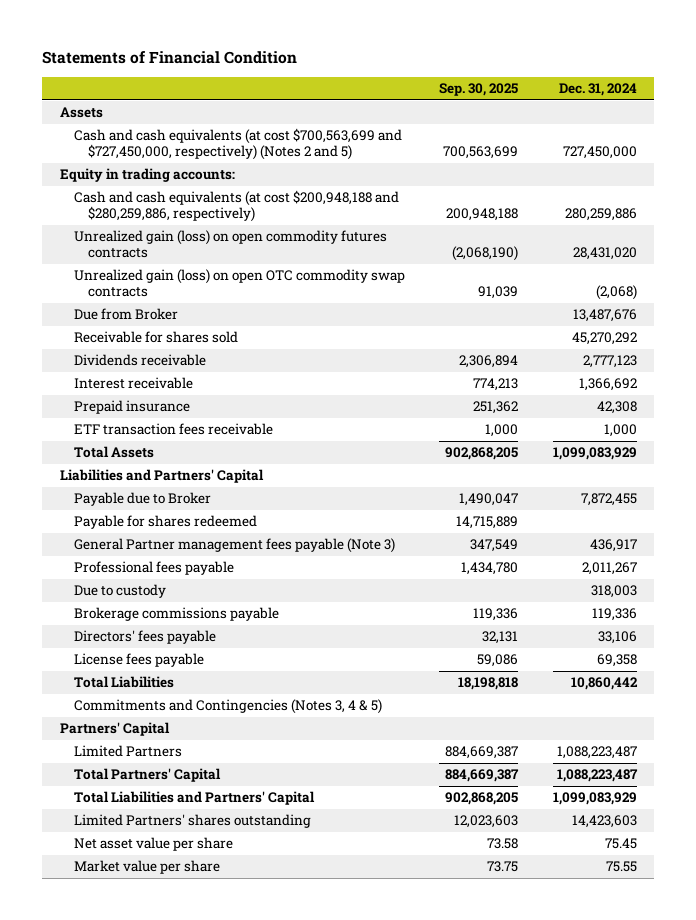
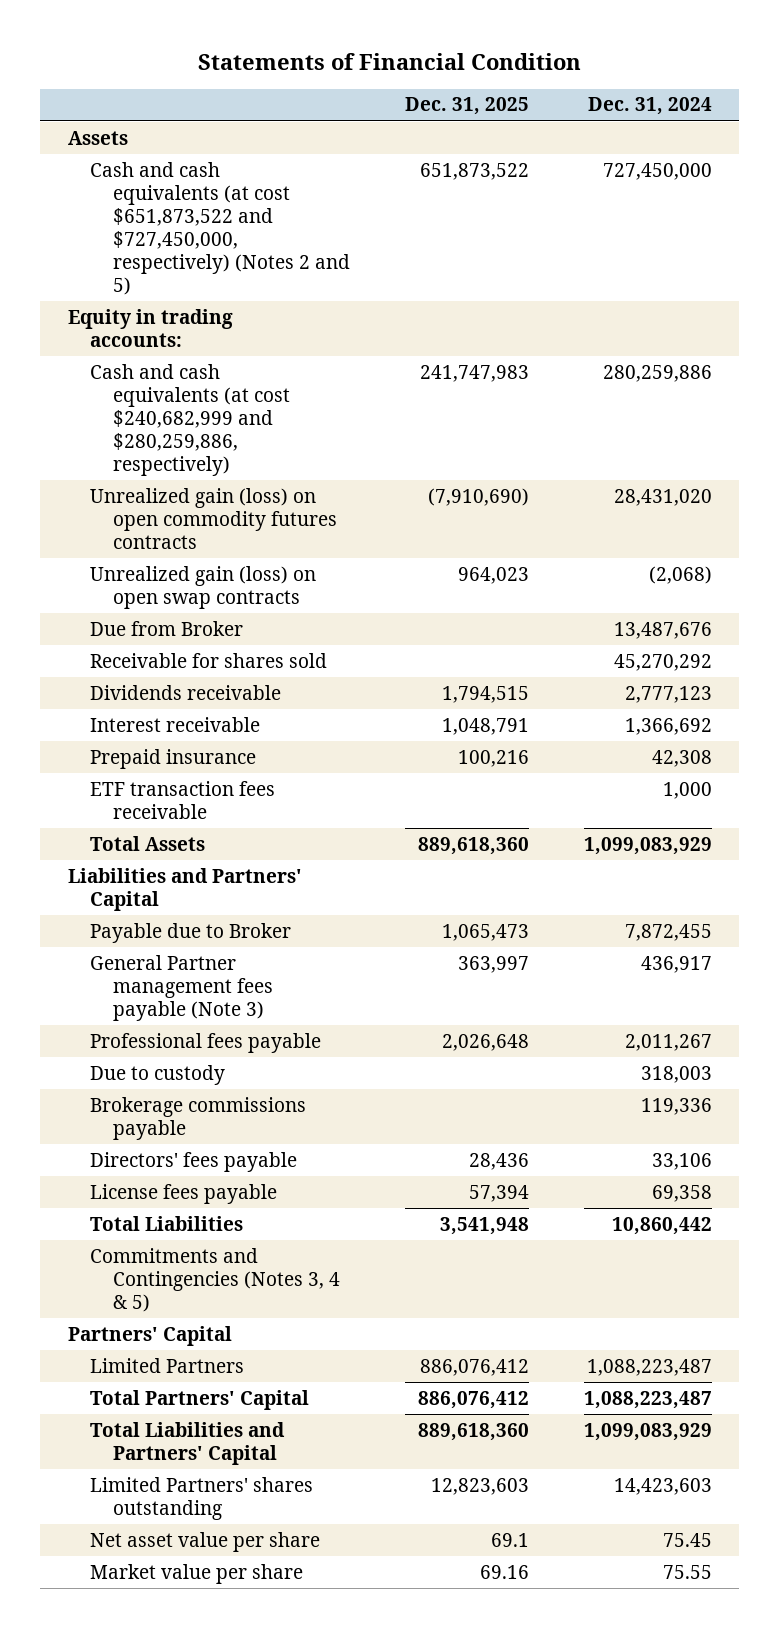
[439,82,519,96] Sep. 30, 2025 -> none
none -> [404,97,529,116] Dec. 31, 2025
[73,128,402,161] Cash and cash equivalents (at cost $700,563,699 and $727,450,000, respectively) (Notes 2 and 5) -> [90,161,351,295] Cash and cash equivalents (at cost $651,873,522 and $727,450,000, respectively) (Notes 2 and 5)
[73,190,399,223] Cash and cash equivalents (at cost $200,948,188 and $280,259,886, respectively) -> [90,363,291,476] Cash and cash equivalents (at cost $240,682,999 and $280,259,886, respectively)
[73,269,405,298] Unrealized gain (loss) on open OTC commodity swap contracts -> [90,565,317,609] Unrealized gain (loss) on open swap contracts
[73,515,257,530] Payable for shares redeemed -> none

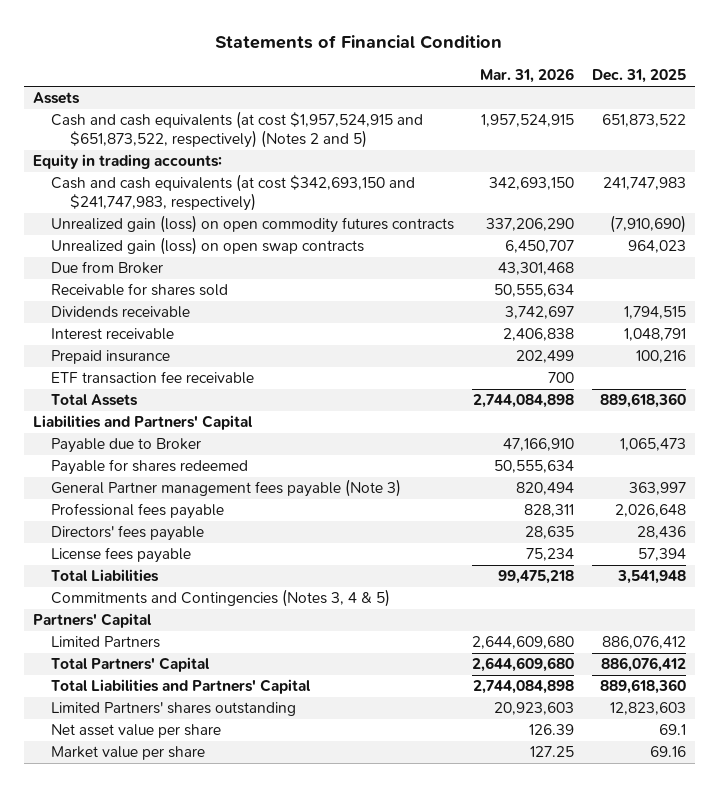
[587,97,712,116] Dec. 31, 2024 -> none
none -> [480,68,575,84] Mar. 31, 2026
[90,161,351,295] Cash and cash equivalents (at cost $651,873,522 and $727,450,000, respectively) (Notes 2 and 5) -> [51,111,424,148] Cash and cash equivalents (at cost $1,957,524,915 and $651,873,522, respectively) (Notes 2 and 5)
[90,363,291,476] Cash and cash equivalents (at cost $240,682,999 and $280,259,886, respectively) -> [51,174,416,211] Cash and cash equivalents (at cost $342,693,150 and $241,747,983, respectively)
[90,780,276,819] ETF transaction fees receivable -> [51,371,255,385] ETF transaction fee receivable
none -> [51,459,249,476] Payable for shares redeemed
[90,1064,226,1085] Due to custody -> none
[90,1096,307,1140] Brokerage commissions payable -> none

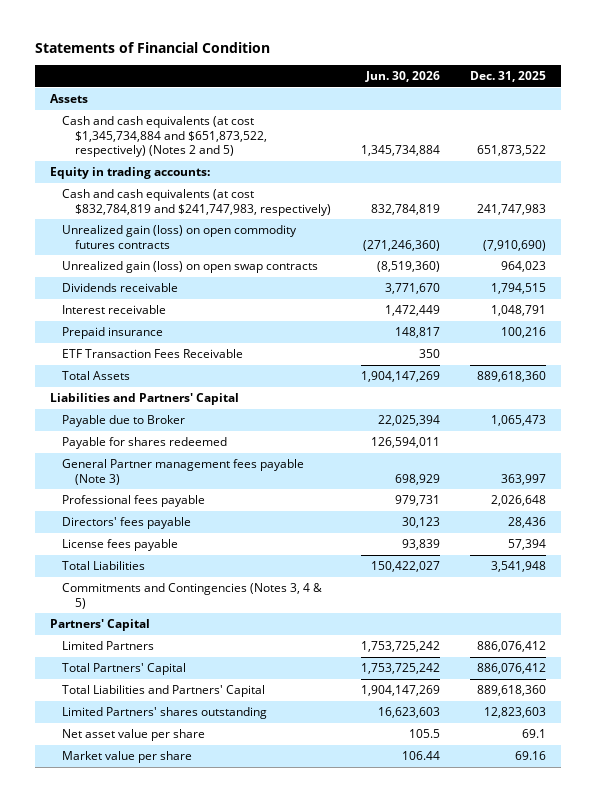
[480,68,575,84] Mar. 31, 2026 -> none
none -> [364,70,440,82] Jun. 30, 2026
[51,111,424,148] Cash and cash equivalents (at cost $1,957,524,915 and $651,873,522, respectively) (Notes 2 and 5) -> [62,116,267,157] Cash and cash equivalents (at cost $1,345,734,884 and $651,873,522, respectively) (Notes 2 and 5)
[51,174,416,211] Cash and cash equivalents (at cost $342,693,150 and $241,747,983, respectively) -> [62,189,331,216] Cash and cash equivalents (at cost $832,784,819 and $241,747,983, respectively)
[51,261,164,275] Due from Broker -> none
[51,283,229,297] Receivable for shares sold -> none
[51,371,255,385] ETF transaction fee receivable -> [62,349,244,359] ETF Transaction Fees Receivable

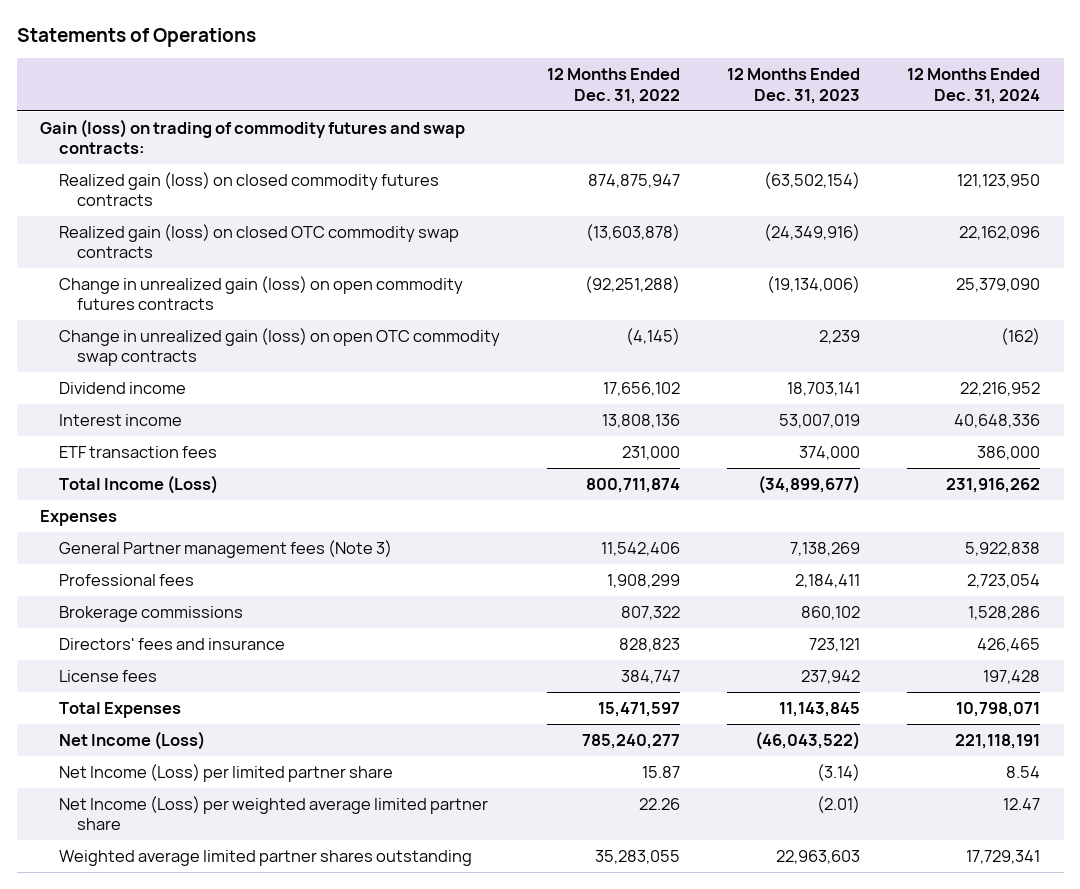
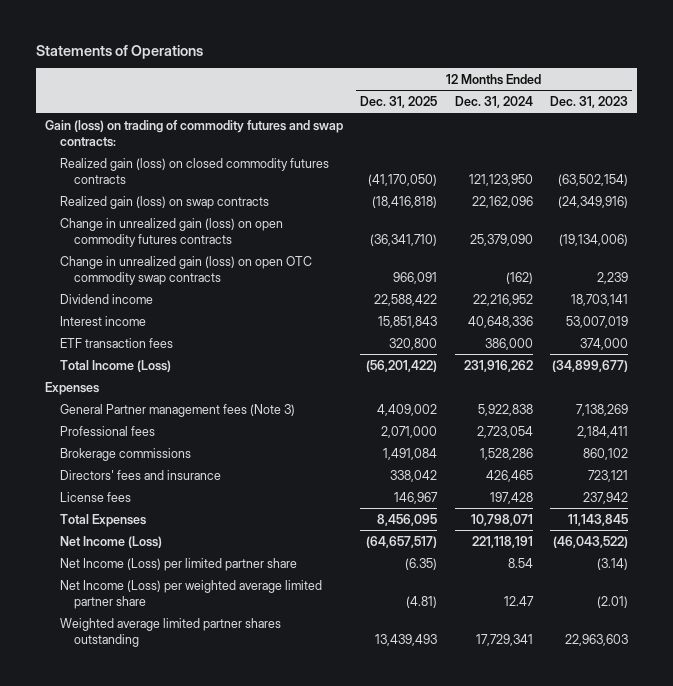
[546,68,680,104] 12 Months Ended Dec. 31, 2022 -> none
none -> [360,96,438,109] Dec. 31, 2025
[58,223,459,259] Realized gain (loss) on closed OTC commodity swap contracts -> [59,195,269,209] Realized gain (loss) on swap contracts

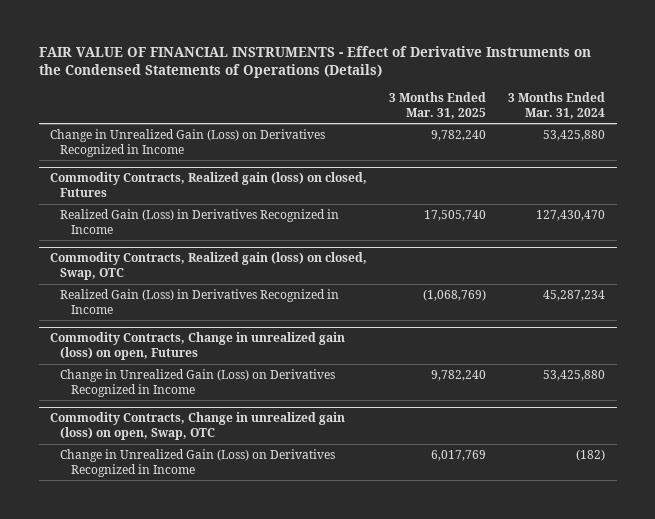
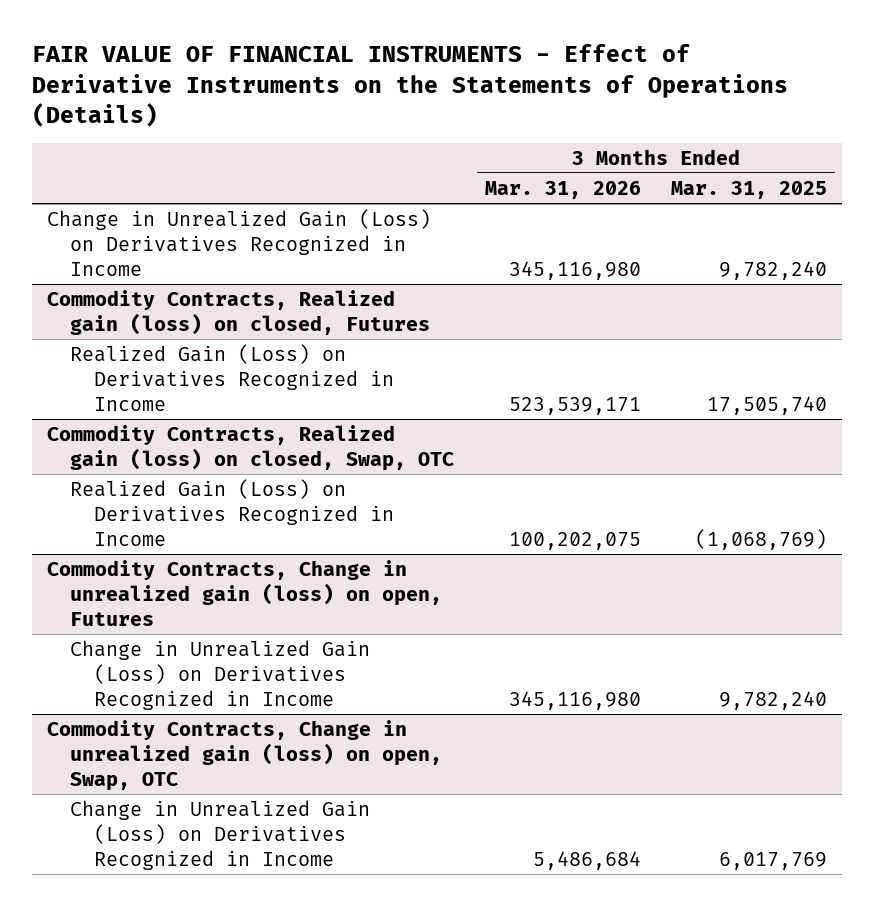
[38,45,591,79] FAIR VALUE OF FINANCIAL INSTRUMENTS - Effect of Derivative Instruments on the Condensed Statements of Operations (Details) -> [32,44,789,128] FAIR VALUE OF FINANCIAL INSTRUMENTS - Effect of Derivative Instruments on the Statements of Operations (Details)
[508,92,606,119] 3 Months Ended Mar. 31, 2024 -> none
none -> [484,180,641,199] Mar. 31, 2026
[60,209,340,234] Realized Gain (Loss) in Derivatives Recognized in Income -> [70,343,394,412] Realized Gain (Loss) on Derivatives Recognized in Income
[60,289,340,314] Realized Gain (Loss) in Derivatives Recognized in Income -> [70,478,394,547] Realized Gain (Loss) on Derivatives Recognized in Income

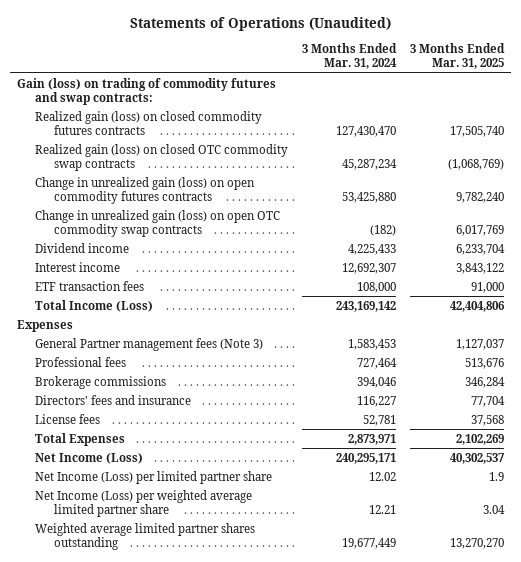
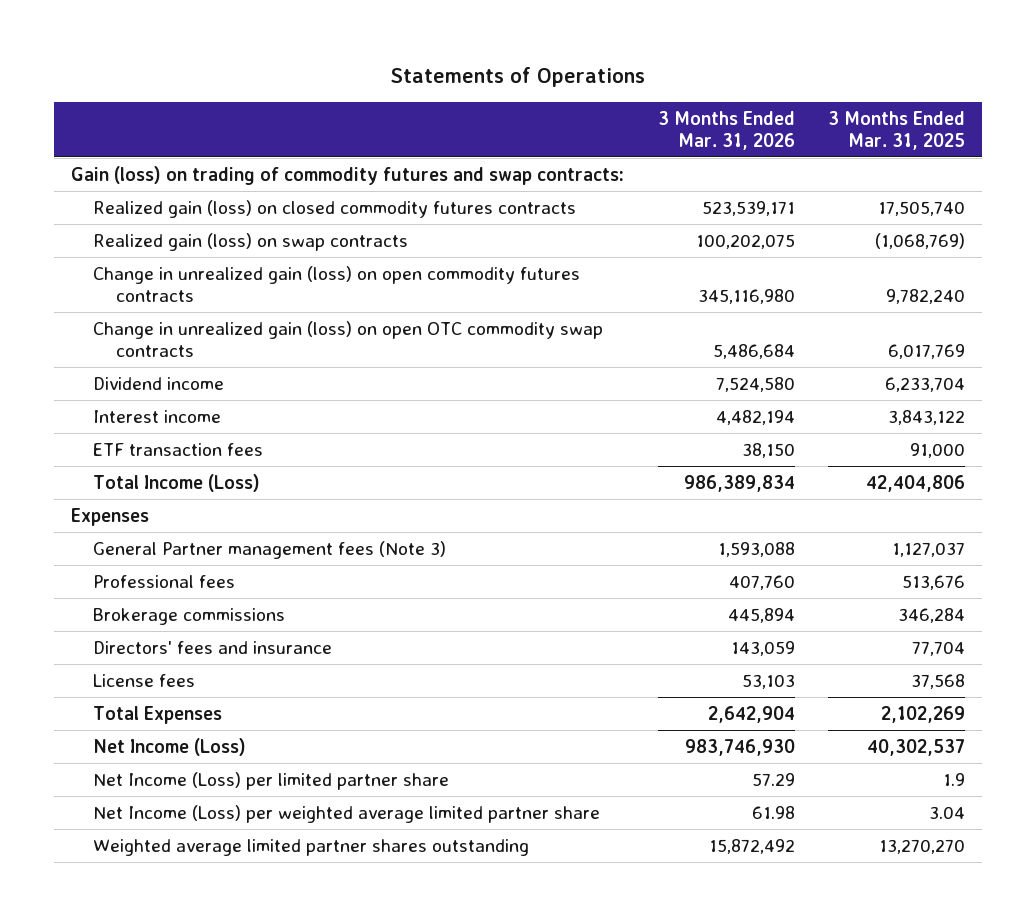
[129,16,391,31] Statements of Operations (Unaudited) -> [390,67,646,88] Statements of Operations
[302,43,398,69] 3 Months Ended Mar. 31, 2024 -> none
none -> [657,110,795,150] 3 Months Ended Mar. 31, 2026
[35,143,289,171] Realized gain (loss) on closed OTC commodity swap contracts -> [93,232,409,251] Realized gain (loss) on swap contracts

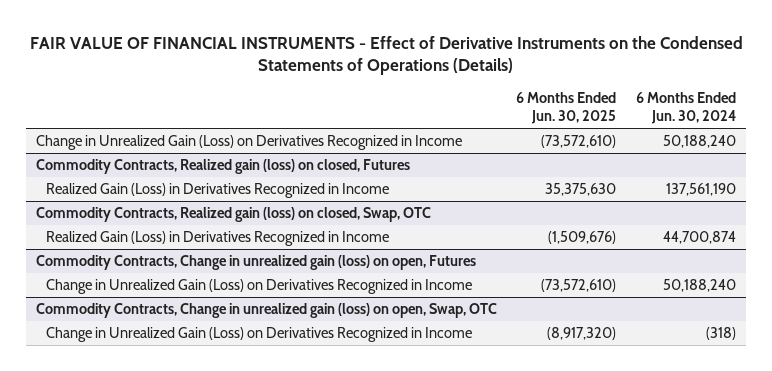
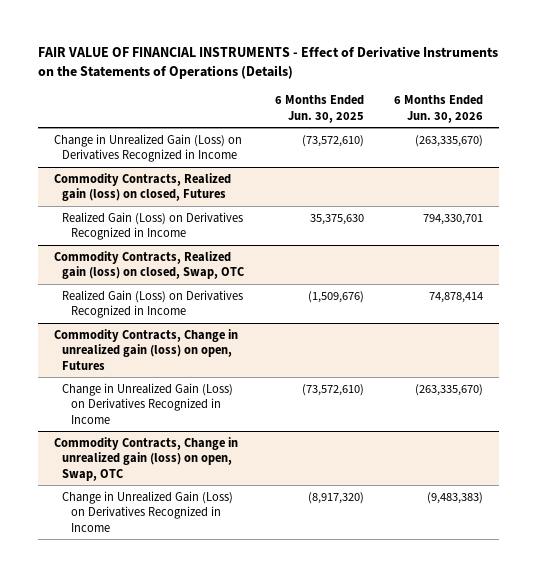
[29,35,743,76] FAIR VALUE OF FINANCIAL INSTRUMENTS - Effect of Derivative Instruments on the Condensed Statements of Operations (Details) -> [38,46,499,80] FAIR VALUE OF FINANCIAL INSTRUMENTS - Effect of Derivative Instruments on the Statements of Operations (Details)
[635,92,736,125] 6 Months Ended Jun. 30, 2024 -> none
none -> [394,95,484,123] 6 Months Ended Jun. 30, 2026
[46,183,390,199] Realized Gain (Loss) in Derivatives Recognized in Income -> [62,211,244,241] Realized Gain (Loss) on Derivatives Recognized in Income
[46,231,390,247] Realized Gain (Loss) in Derivatives Recognized in Income -> [62,289,244,319] Realized Gain (Loss) on Derivatives Recognized in Income

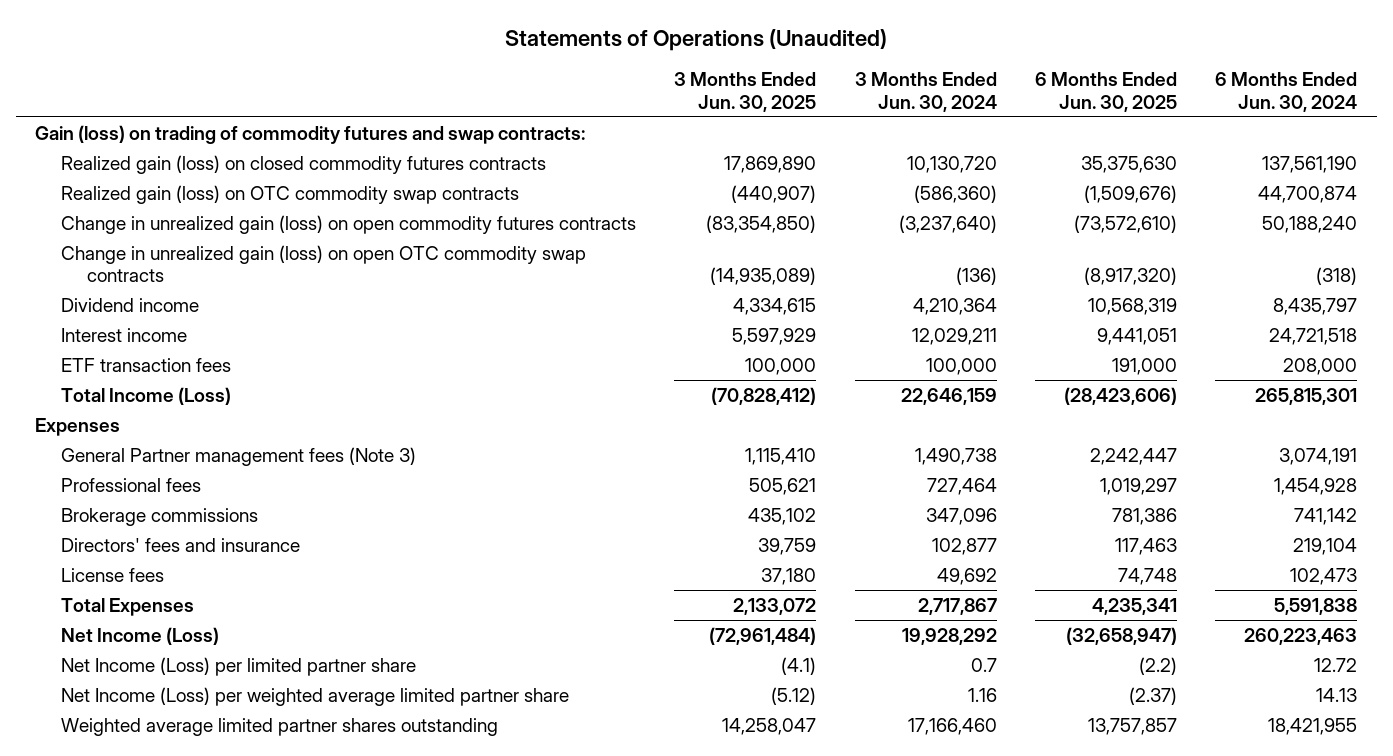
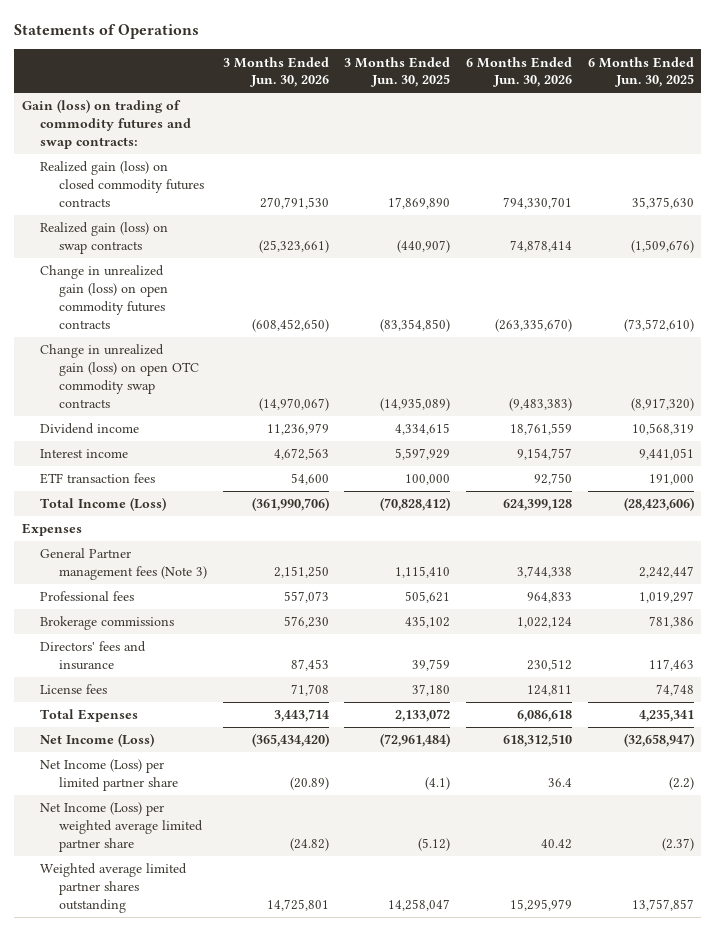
[505,28,888,51] Statements of Operations (Unaudited) -> [13,24,199,40] Statements of Operations
[854,72,997,112] 3 Months Ended Jun. 30, 2024 -> none
[1215,72,1358,112] 6 Months Ended Jun. 30, 2024 -> none
none -> [222,56,329,88] 3 Months Ended Jun. 30, 2026
none -> [466,56,573,88] 6 Months Ended Jun. 30, 2026
[61,184,520,204] Realized gain (loss) on OTC commodity swap contracts -> [40,222,169,254] Realized gain (loss) on swap contracts

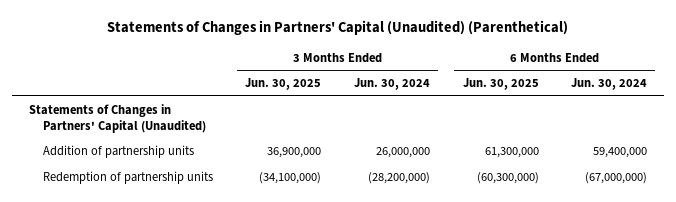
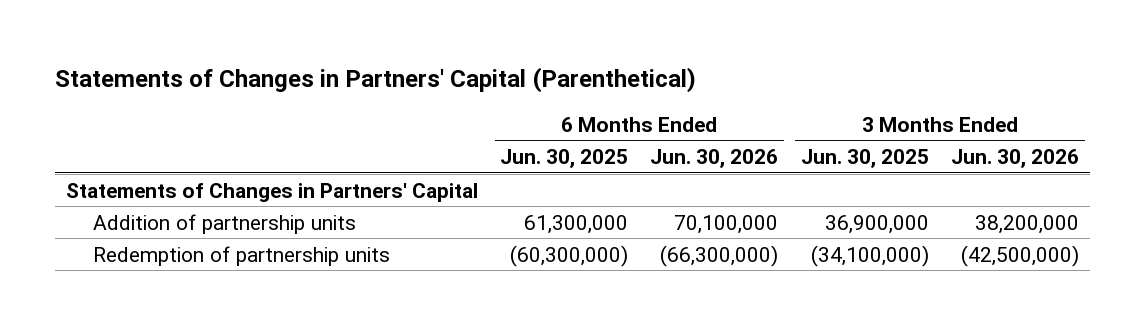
[107,20,569,36] Statements of Changes in Partners' Capital (Unaudited) (Parenthetical) -> [54,67,696,94] Statements of Changes in Partners' Capital (Parenthetical)
[353,78,430,91] Jun. 30, 2024 -> none
[571,78,648,91] Jun. 30, 2024 -> none
none -> [650,149,779,169] Jun. 30, 2026
none -> [951,149,1080,169] Jun. 30, 2026
[28,103,206,133] Statements of Changes in Partners' Capital (Unaudited) -> [65,182,478,202] Statements of Changes in Partners' Capital

